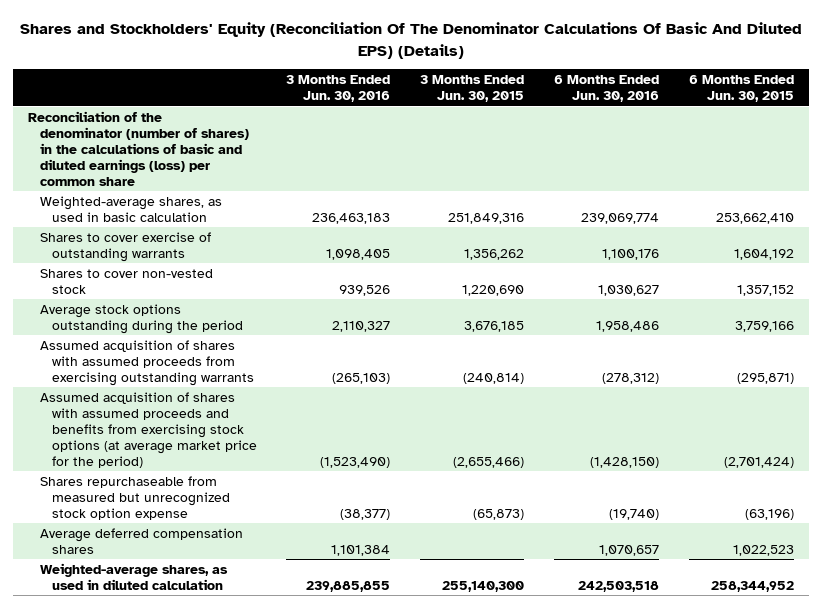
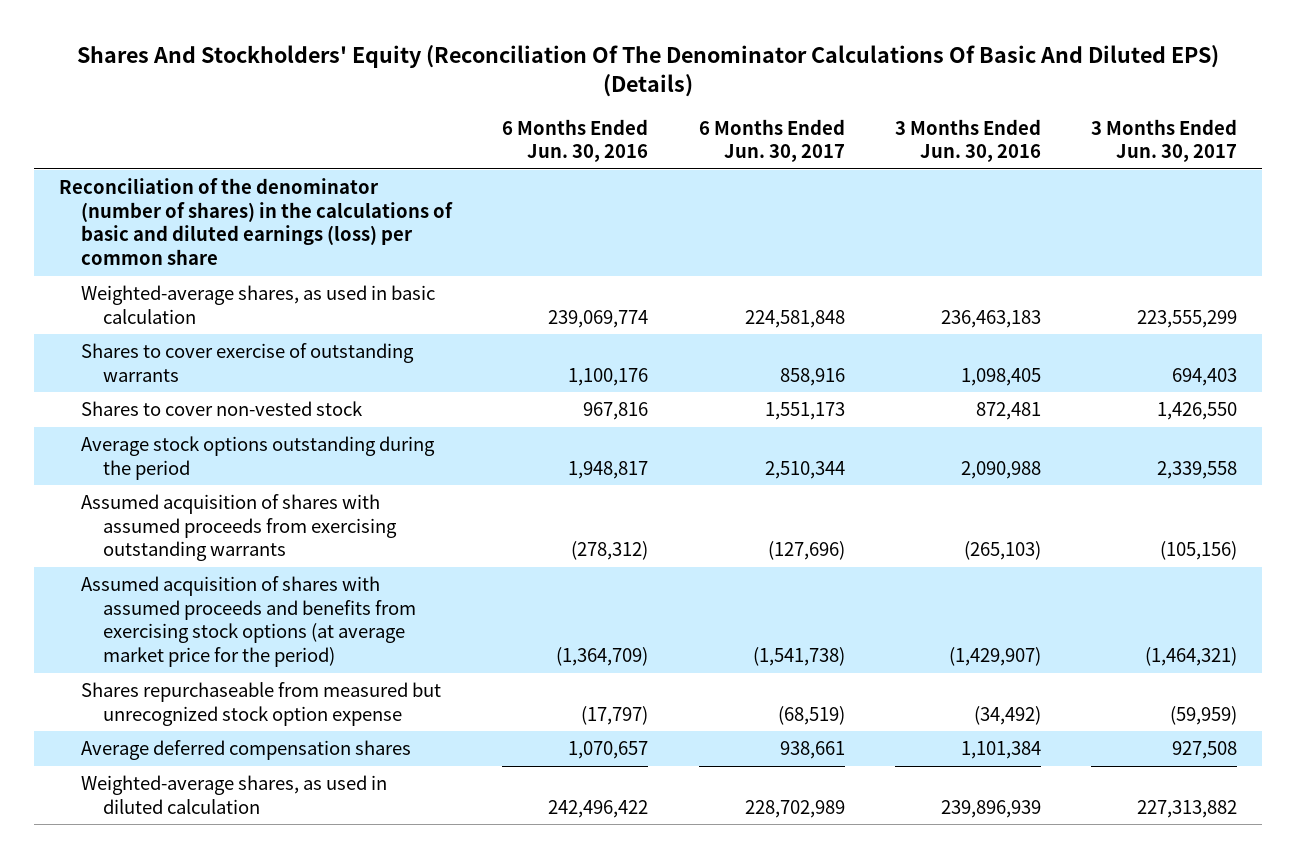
[19,22,802,59] Shares and Stockholders' Equity (Reconciliation Of The Denominator Calculations Of Basic And Diluted EPS) (Details) -> [77,44,1220,97] Shares And Stockholders' Equity (Reconciliation Of The Denominator Calculations Of Basic And Diluted EPS) (Details)
[420,74,525,102] 3 Months Ended Jun. 30, 2015 -> none
[688,74,794,102] 6 Months Ended Jun. 30, 2015 -> none
none -> [698,118,845,163] 6 Months Ended Jun. 30, 2017
none -> [1091,118,1238,163] 3 Months Ended Jun. 30, 2017
[339,284,391,296] 939,526 -> [975,402,1041,421] 872,481
[597,284,659,296] 1,030,627 -> [583,402,649,421] 967,816
[332,320,391,332] 2,110,327 -> [960,460,1041,479] 2,090,988
[595,320,659,332] 1,958,486 -> [568,460,649,479] 1,948,817
[320,456,391,468] (1,523,490) -> [948,646,1041,666] (1,429,907)
[589,456,659,468] (1,428,150) -> [556,646,649,666] (1,364,709)
[340,508,391,520] (38,377) -> [973,705,1041,725] (34,492)
[608,508,659,520] (19,740) -> [581,705,649,725] (17,797)
[306,580,391,592] 239,885,855 -> [940,799,1041,818] 239,896,939
[577,580,659,592] 242,503,518 -> [548,799,649,818] 242,496,422

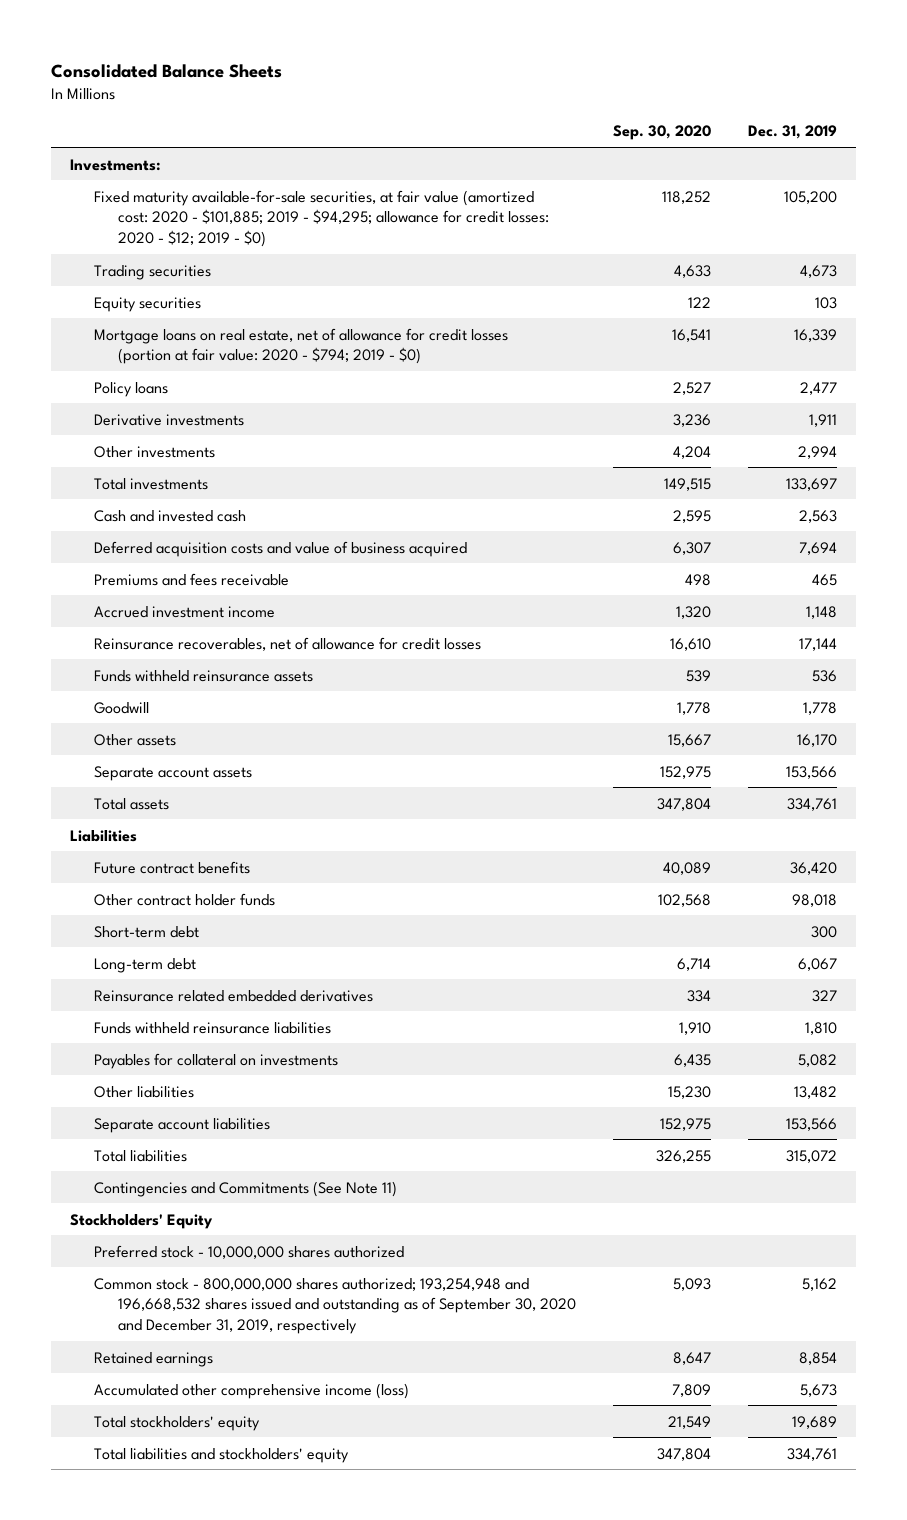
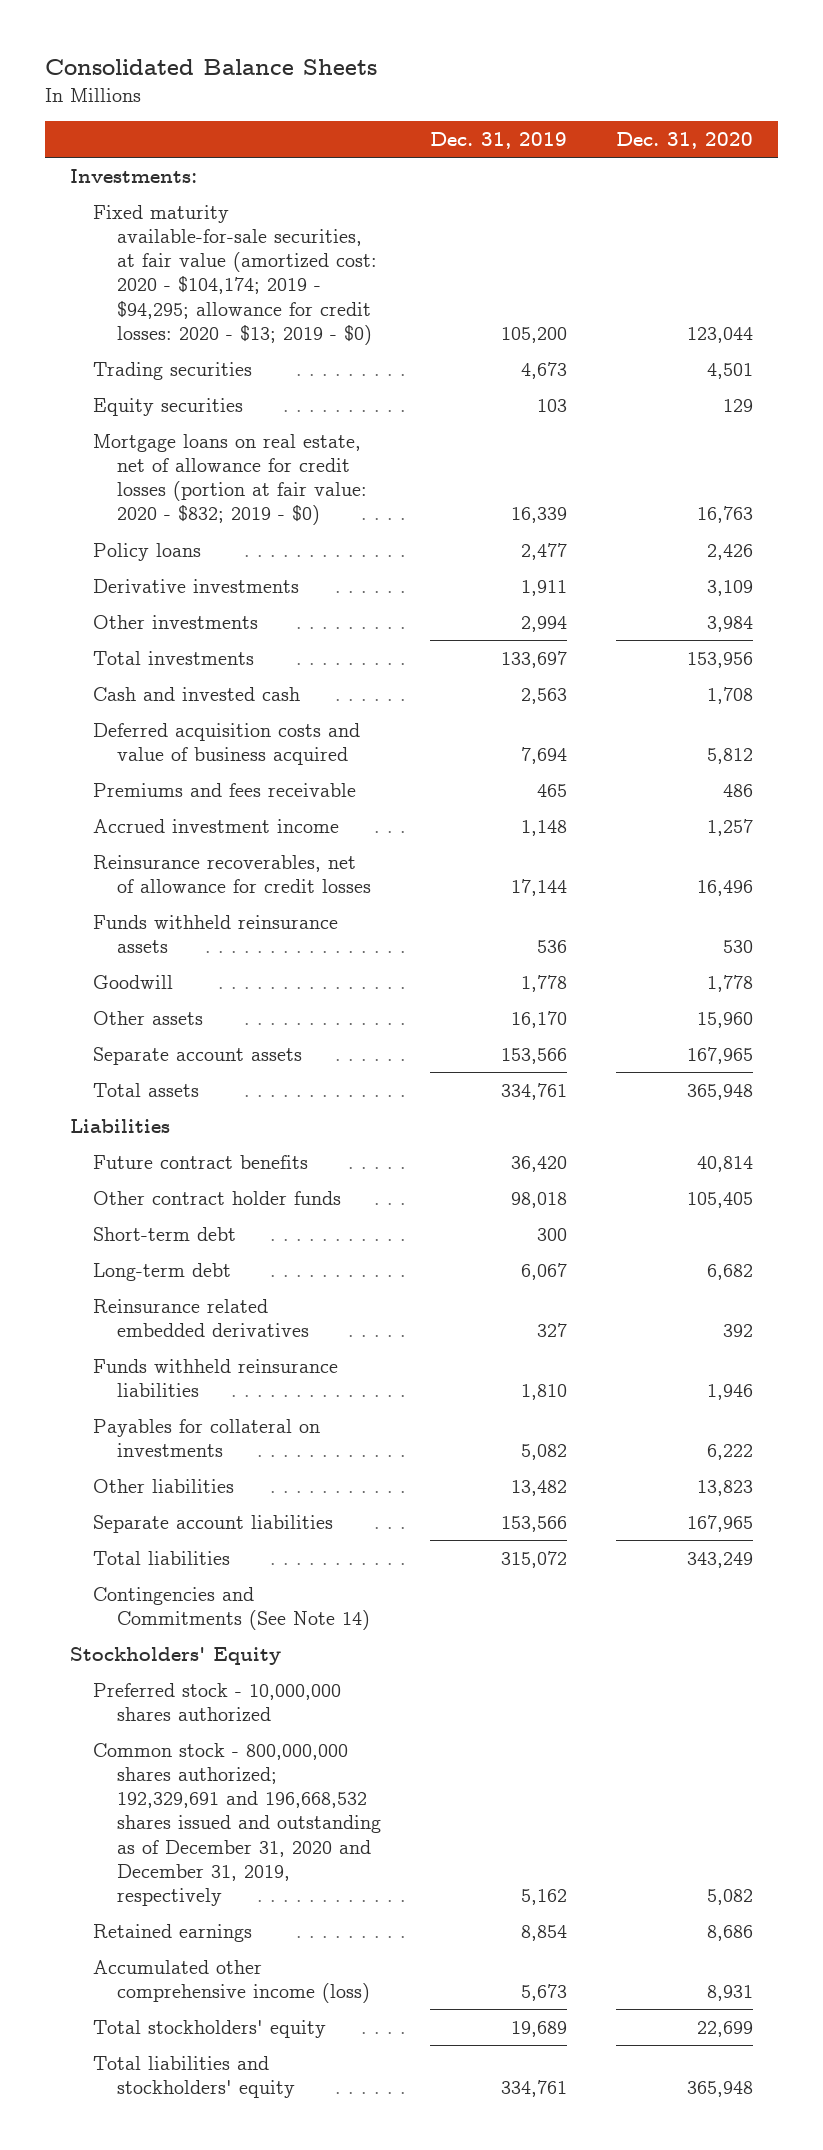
[613,125,712,141] Sep. 30, 2020 -> none
none -> [616,132,754,150] Dec. 31, 2020
[94,189,550,248] Fixed maturity available-for-sale securities, at fair value (amortized cost: 2020 - $101,885; 2019 - $94,295; allowance for credit losses: 2020 - $12; 2019 - $0) -> [93,204,377,345] Fixed maturity available-for-sale securities, at fair value (amortized cost: 2020 - $104,174; 2019 - $94,295; allowance for credit losses: 2020 - $13; 2019 - $0)
[94,327,509,365] Mortgage loans on real estate, net of allowance for credit losses (portion at fair value: 2020 - $794; 2019 - $0) -> [93,433,367,526] Mortgage loans on real estate, net of allowance for credit losses (portion at fair value: 2020 - $832; 2019 - $0)
[94,1180,398,1197] Contingencies and Commitments (See Note 11) -> [93,1586,370,1630] Contingencies and Commitments (See Note 14)
[94,1277,577,1335] Common stock - 800,000,000 shares authorized; 193,254,948 and 196,668,532 shares issued and outstanding as of September 30, 2020 and December 31, 2019, respectively -> [93,1742,381,1907] Common stock - 800,000,000 shares authorized; 192,329,691 and 196,668,532 shares issued and outstanding as of December 31, 2020 and December 31, 2019, respectively

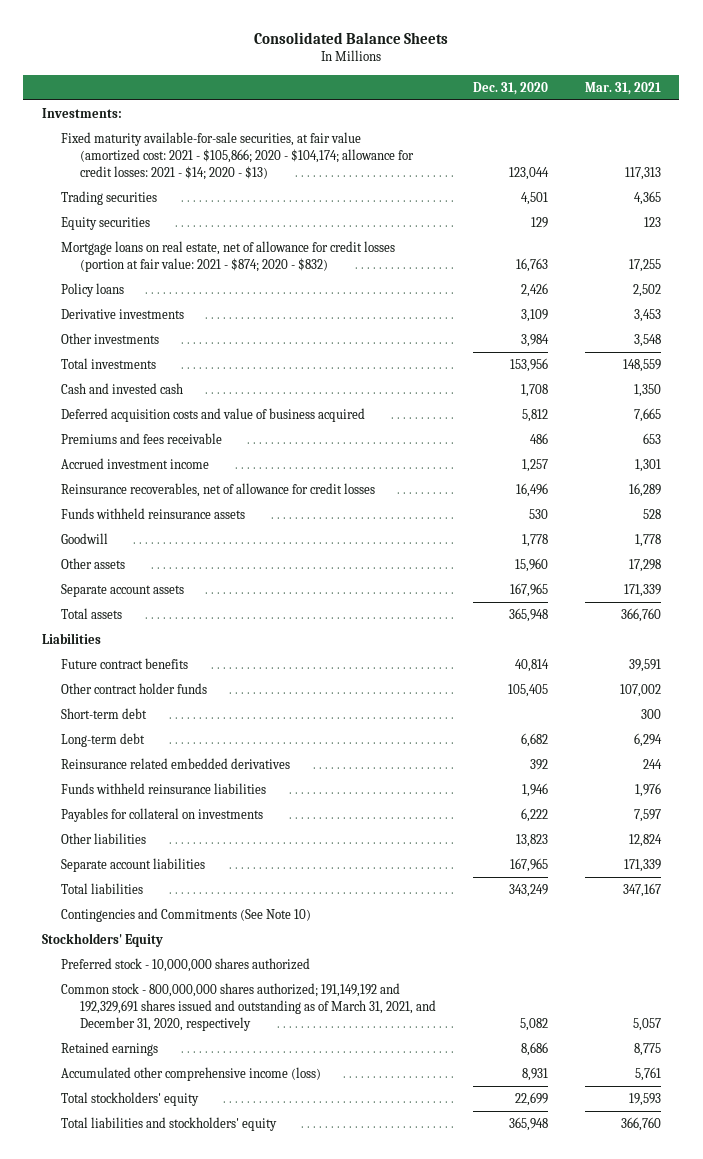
[430,132,568,150] Dec. 31, 2019 -> none
none -> [584,81,661,95] Mar. 31, 2021
[93,204,377,345] Fixed maturity available-for-sale securities, at fair value (amortized cost: 2020 - $104,174; 2019 - $94,295; allowance for credit losses: 2020 - $13; 2019 - $0) -> [60,132,414,180] Fixed maturity available-for-sale securities, at fair value (amortized cost: 2021 - $105,866; 2020 - $104,174; allowance for credit losses: 2021 - $14; 2020 - $13)
[93,433,367,526] Mortgage loans on real estate, net of allowance for credit losses (portion at fair value: 2020 - $832; 2019 - $0) -> [60,241,395,272] Mortgage loans on real estate, net of allowance for credit losses (portion at fair value: 2021 - $874; 2020 - $832)
[93,1586,370,1630] Contingencies and Commitments (See Note 14) -> [60,908,311,923] Contingencies and Commitments (See Note 10)
[93,1742,381,1907] Common stock - 800,000,000 shares authorized; 192,329,691 and 196,668,532 shares issued and outstanding as of December 31, 2020 and December 31, 2019, respectively -> [60,983,436,1031] Common stock - 800,000,000 shares authorized; 191,149,192 and 192,329,691 shares issued and outstanding as of March 31, 2021, and December 31, 2020, respectively

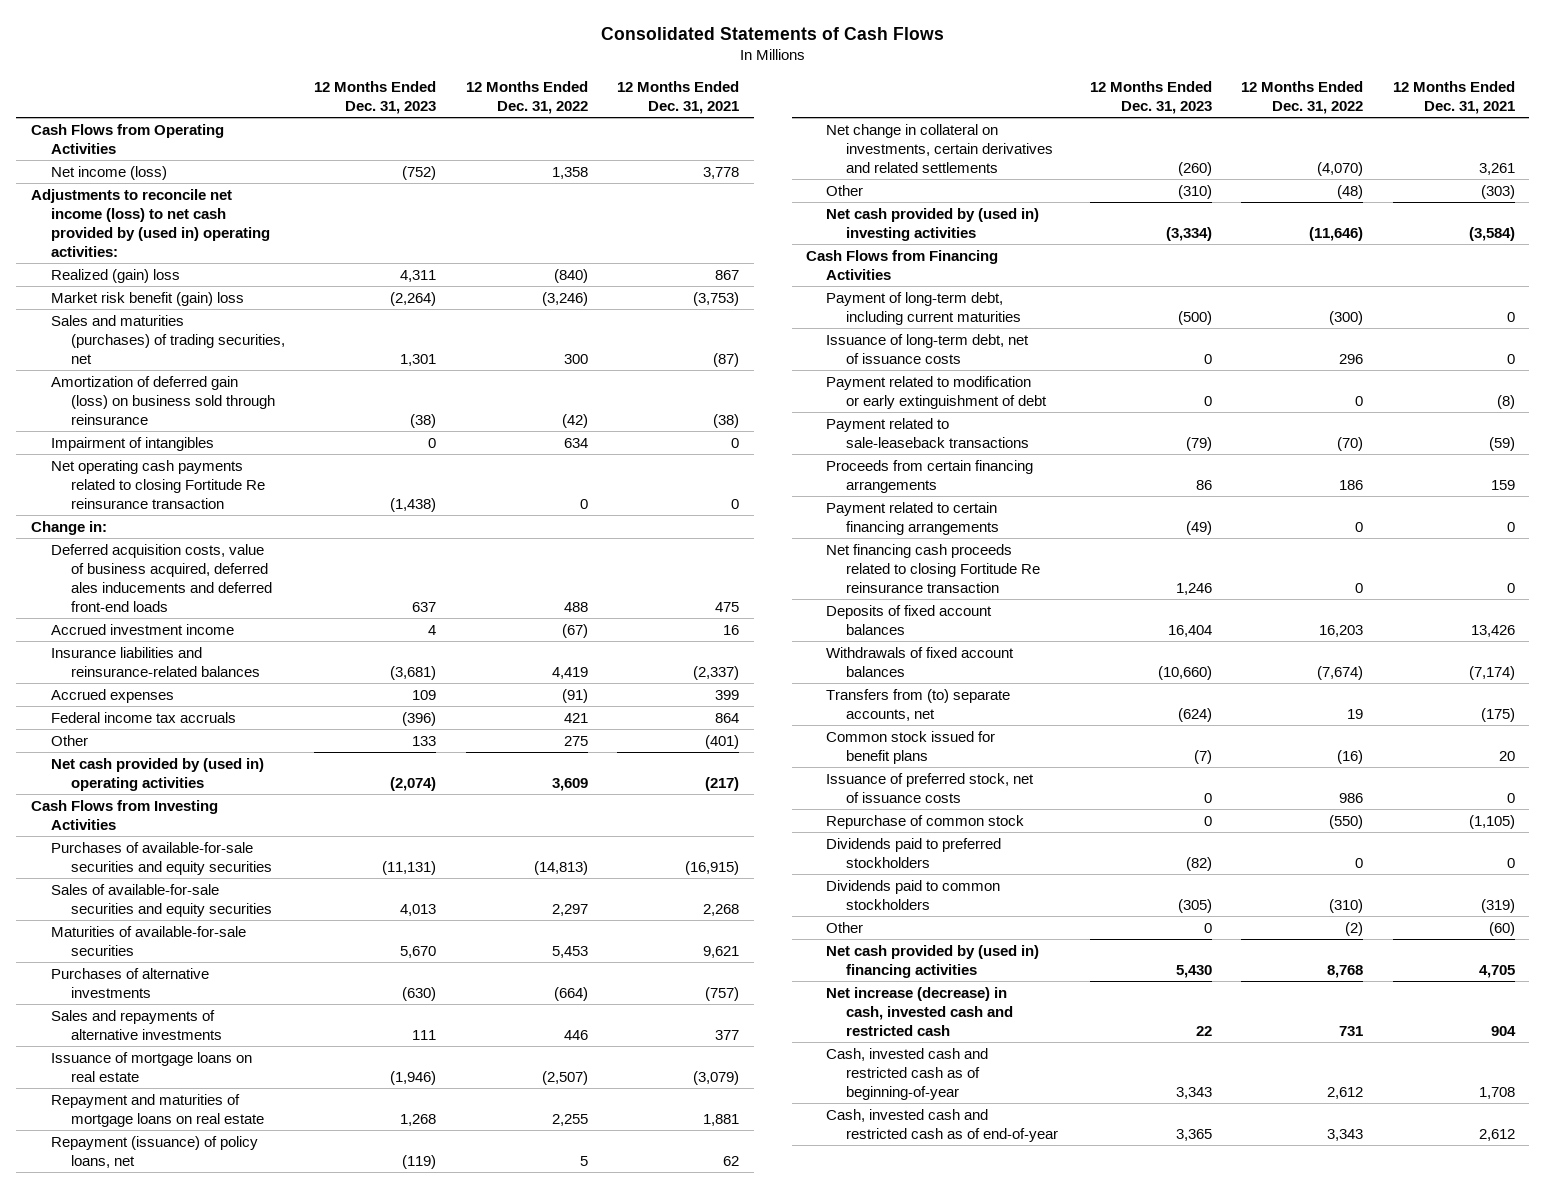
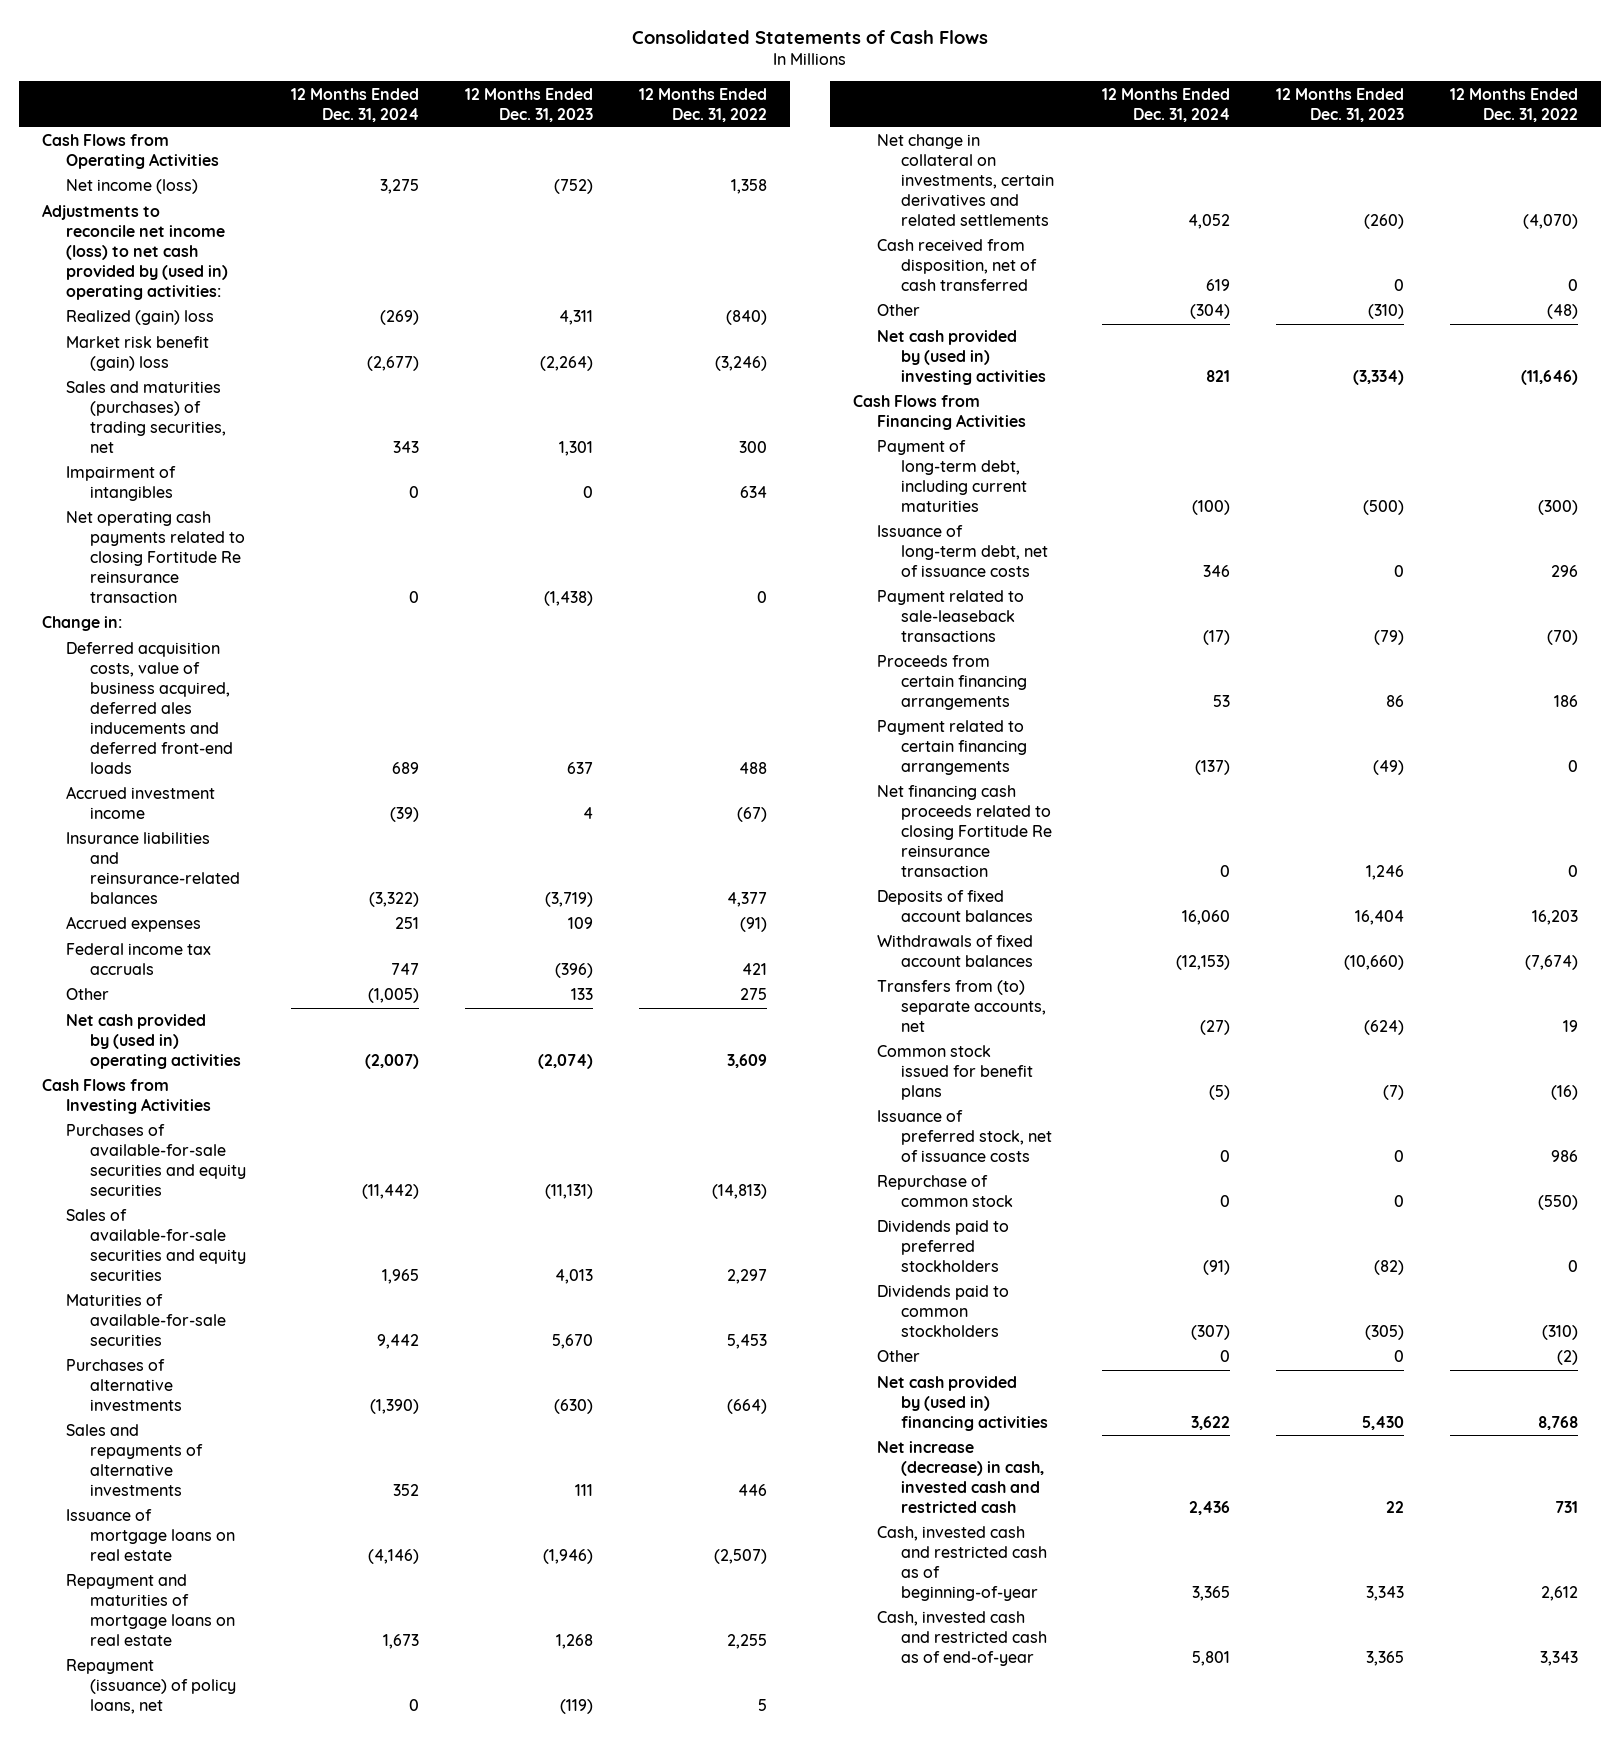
[617,81,740,115] 12 Months Ended Dec. 31, 2021 -> none
none -> [291,87,420,122] 12 Months Ended Dec. 31, 2024
[50,375,275,426] Amortization of deferred gain (loss) on business sold through reinsurance -> none
[390,665,437,680] (3,681) -> [545,892,594,908] (3,719)
[551,666,588,679] 4,419 -> [726,892,767,908] 4,377
none -> [876,239,1037,292] Cash received from disposition, net of cash transferred
[826,375,1048,409] Payment related to modification or early extinguishment of debt -> none

